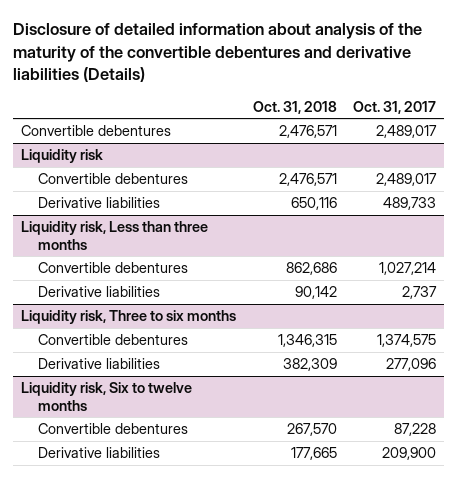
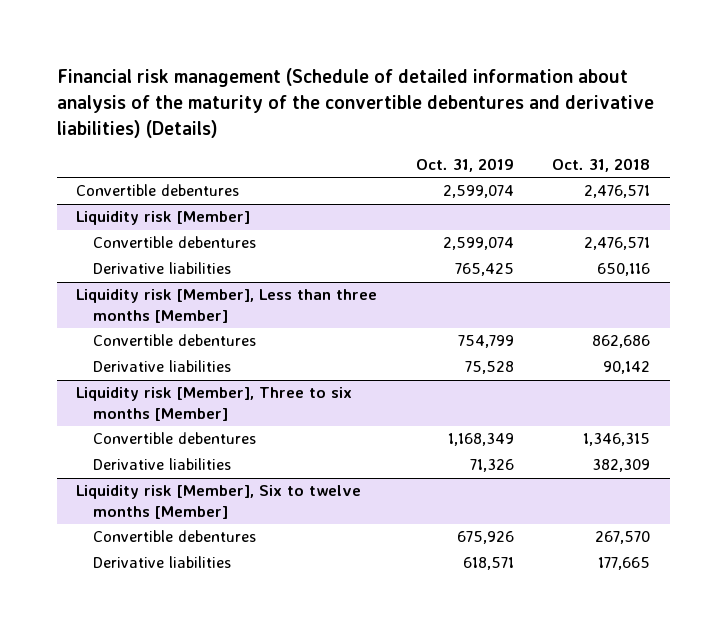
[12,23,422,83] Disclosure of detailed information about analysis of the maturity of the convertible debentures and derivative liabilities (Details) -> [57,68,655,138] Financial risk management (Schedule of detailed information about analysis of the maturity of the convertible debentures and derivative liabilities) (Details)
[353,100,437,114] Oct. 31, 2017 -> none
none -> [415,158,514,173] Oct. 31, 2019
[21,149,104,164] Liquidity risk -> [76,211,251,226] Liquidity risk [Member]
[21,221,209,250] Liquidity risk, Less than three months -> [76,289,378,324] Liquidity risk [Member], Less than three months [Member]
[21,310,237,325] Liquidity risk, Three to six months -> [76,387,353,422] Liquidity risk [Member], Three to six months [Member]
[21,382,193,411] Liquidity risk, Six to twelve months -> [76,485,362,520] Liquidity risk [Member], Six to twelve months [Member]

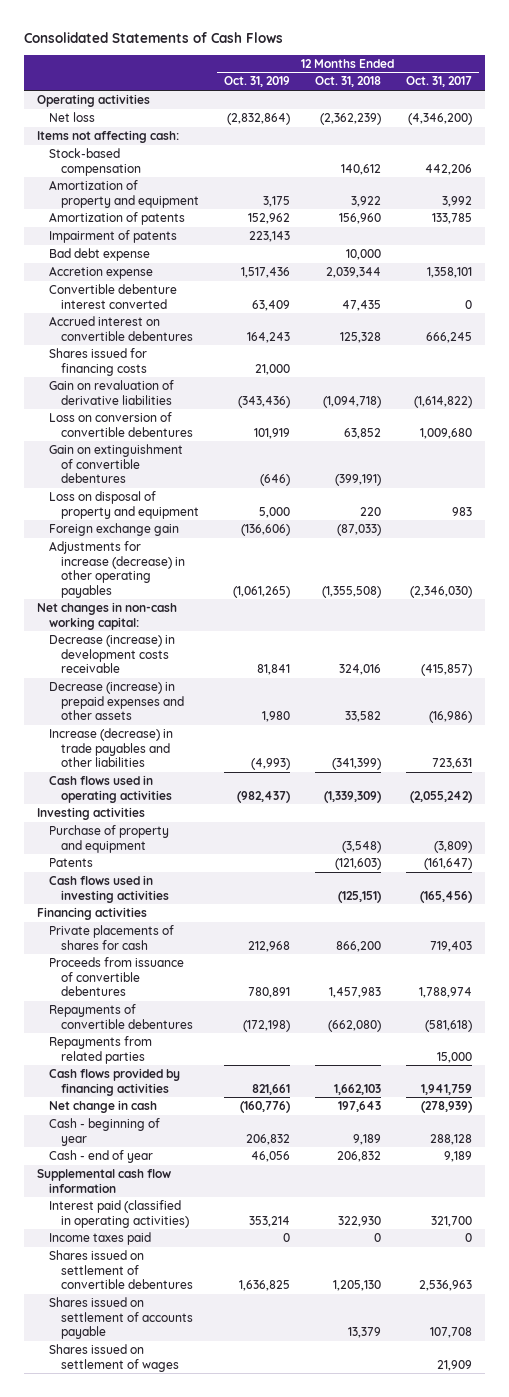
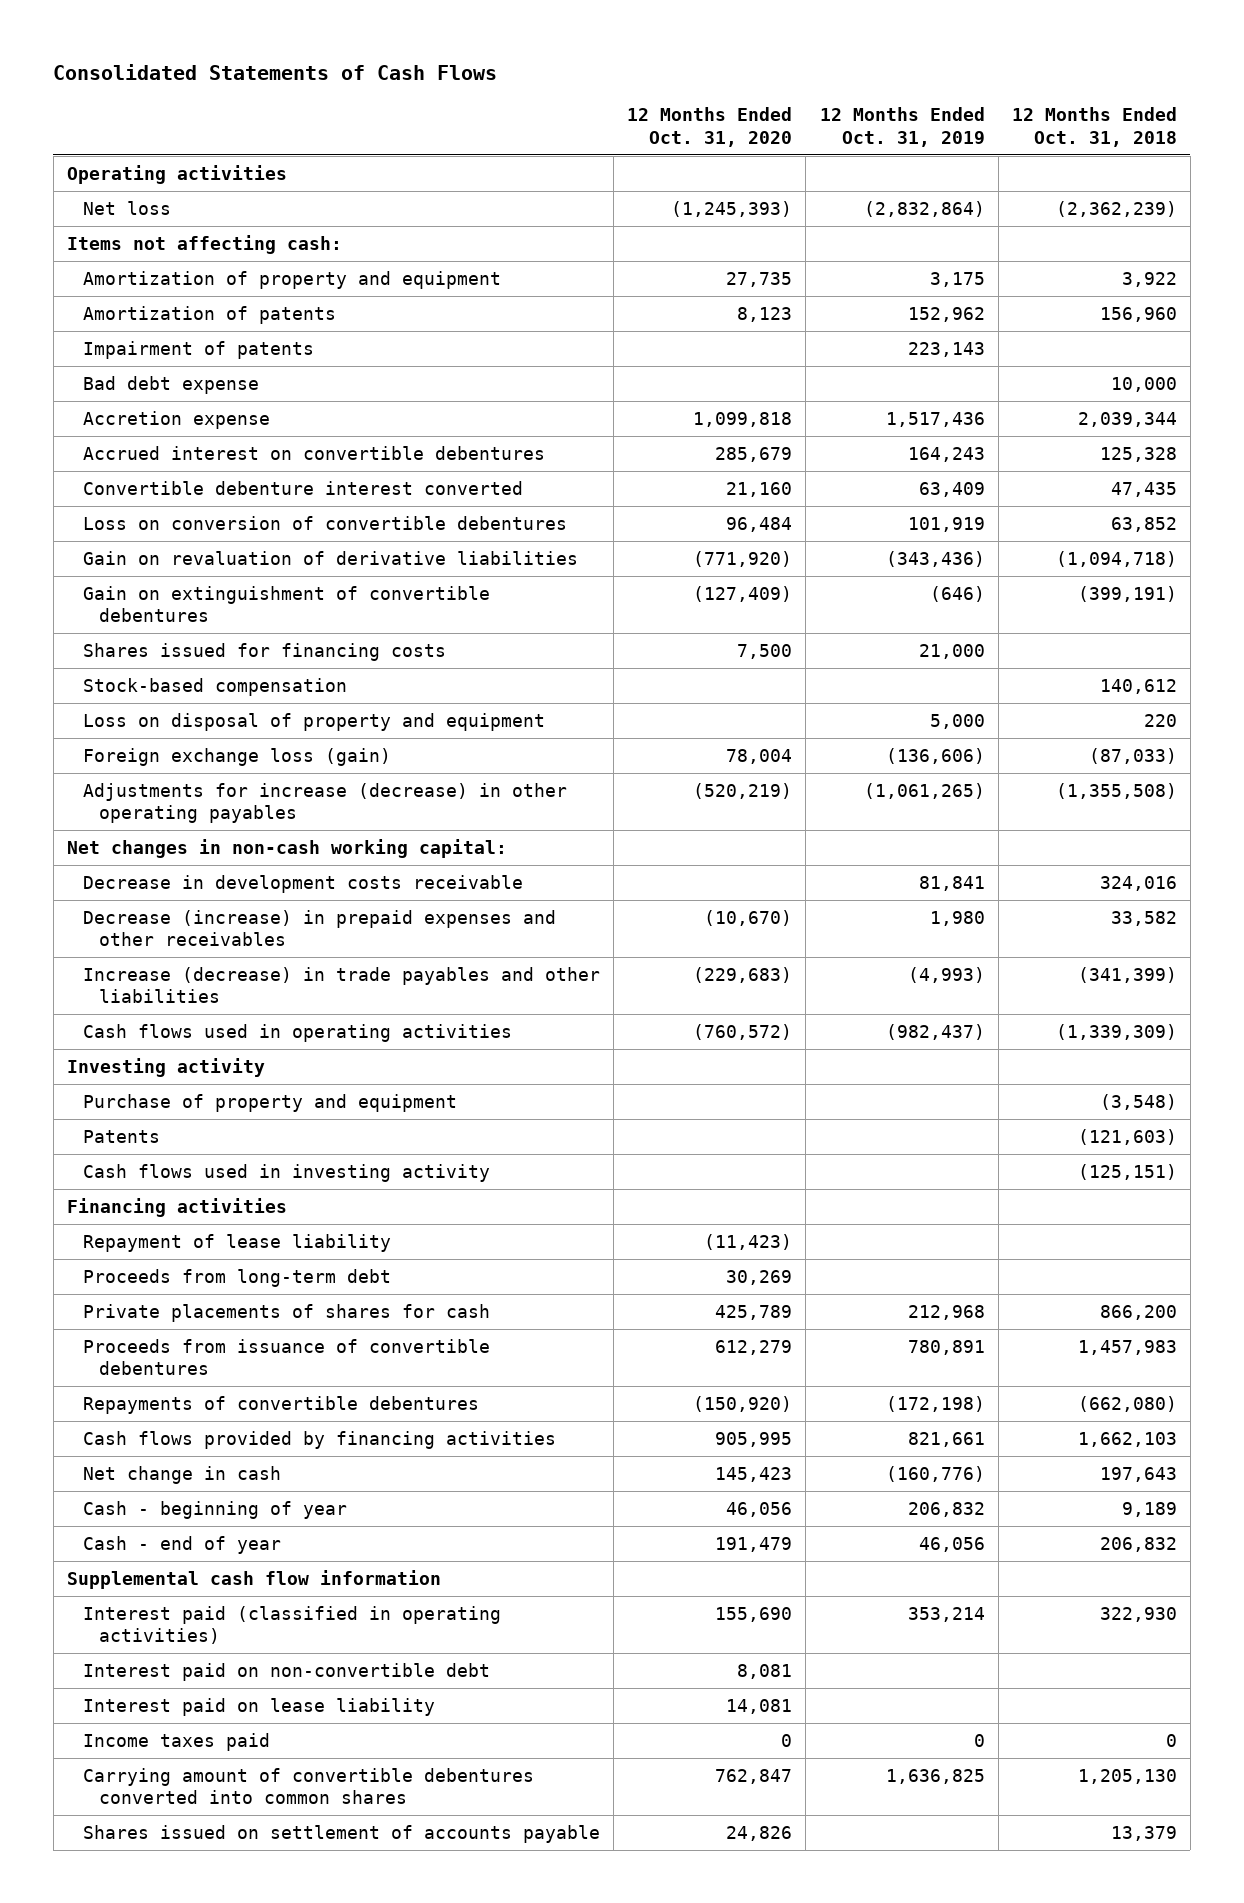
[406,76,473,88] Oct. 31, 2017 -> none
none -> [627,107,793,147] 12 Months Ended Oct. 31, 2020
[48,284,177,309] Convertible debenture interest converted -> [83,480,524,495] Convertible debenture interest converted
[48,380,174,405] Gain on revaluation of derivative liabilities -> [83,550,579,565] Gain on revaluation of derivative liabilities
[48,348,147,376] Shares issued for financing costs -> [83,642,447,661] Shares issued for financing costs
[48,148,141,176] Stock-based compensation -> [83,677,348,696] Stock-based compensation
[48,523,179,537] Foreign exchange gain -> [83,747,392,766] Foreign exchange loss (gain)
[48,635,175,674] Decrease (increase) in development costs receivable -> [83,874,524,893] Decrease in development costs receivable
[48,682,184,721] Decrease (increase) in prepaid expenses and other assets -> [83,909,557,947] Decrease (increase) in prepaid expenses and other receivables
[36,807,145,821] Investing activities -> [66,1057,265,1077] Investing activity
[48,875,169,903] Cash flows used in investing activities -> [83,1163,491,1182] Cash flows used in investing activity
none -> [83,1233,392,1252] Repayment of lease liability
none -> [83,1268,392,1287] Proceeds from long-term debt
[48,1036,152,1064] Repayments from related parties -> none
none -> [83,1662,491,1681] Interest paid on non-convertible debt
none -> [83,1697,436,1716] Interest paid on lease liability
[48,1250,193,1290] Shares issued on settlement of convertible debentures -> [83,1767,535,1805] Carrying amount of convertible debentures converted into common shares
[48,1344,179,1372] Shares issued on settlement of wages -> none

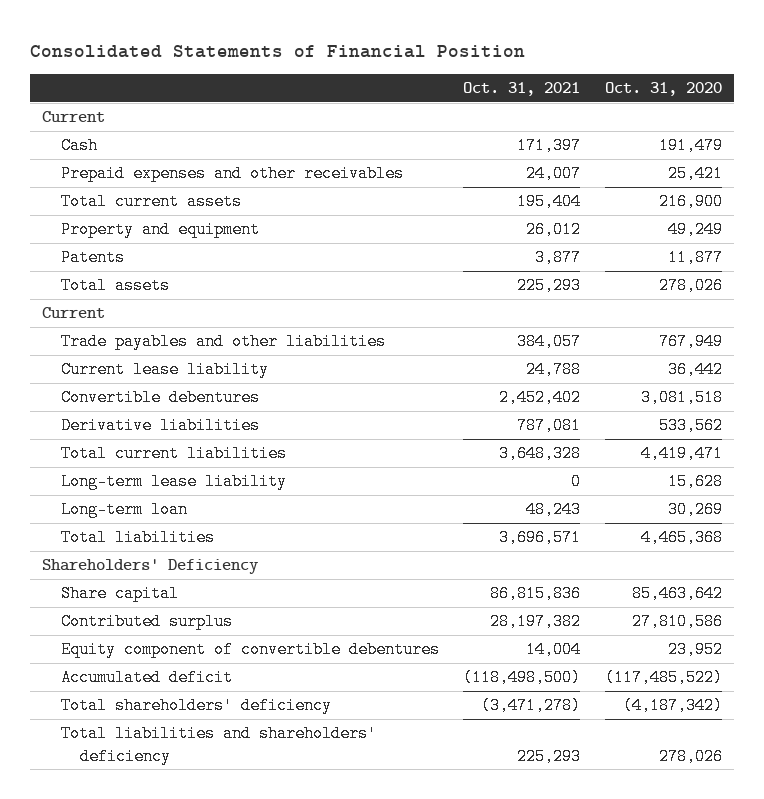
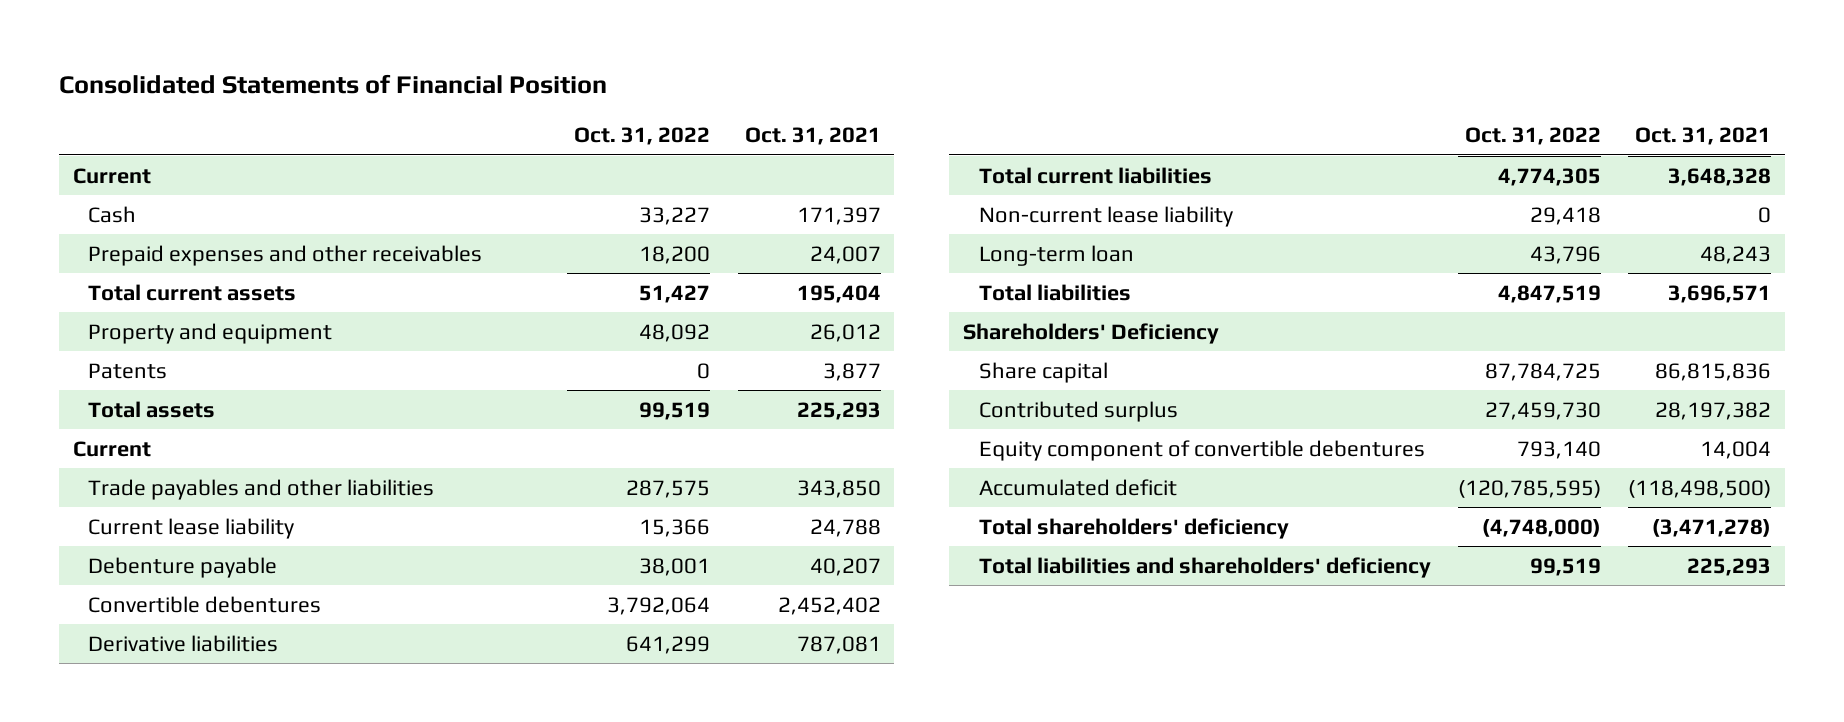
[604,82,722,97] Oct. 31, 2020 -> none
none -> [574,127,711,146] Oct. 31, 2022
[517,333,582,351] 384,057 -> [796,479,881,498] 343,850
none -> [88,556,278,578] Debenture payable
[60,473,287,491] Long-term lease liability -> [978,205,1233,227] Non-current lease liability

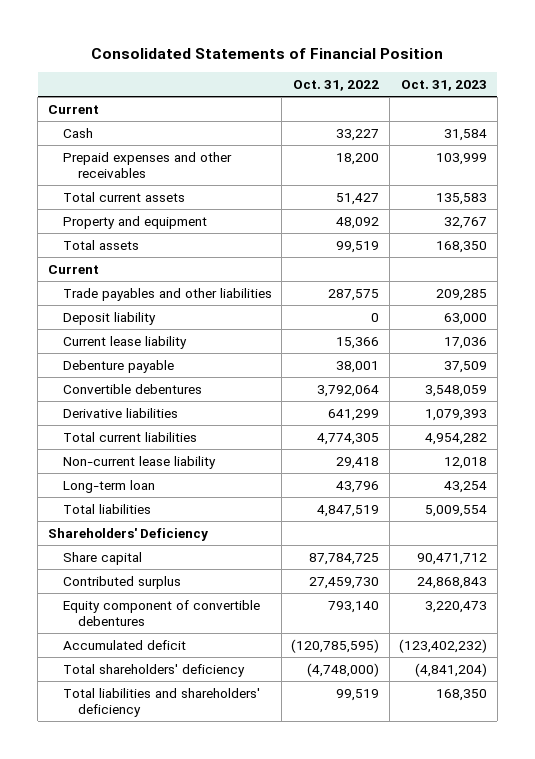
[744,127,881,146] Oct. 31, 2021 -> none
none -> [401,79,488,91] Oct. 31, 2023
[88,362,168,379] Patents -> none
none -> [62,311,156,325] Deposit liability

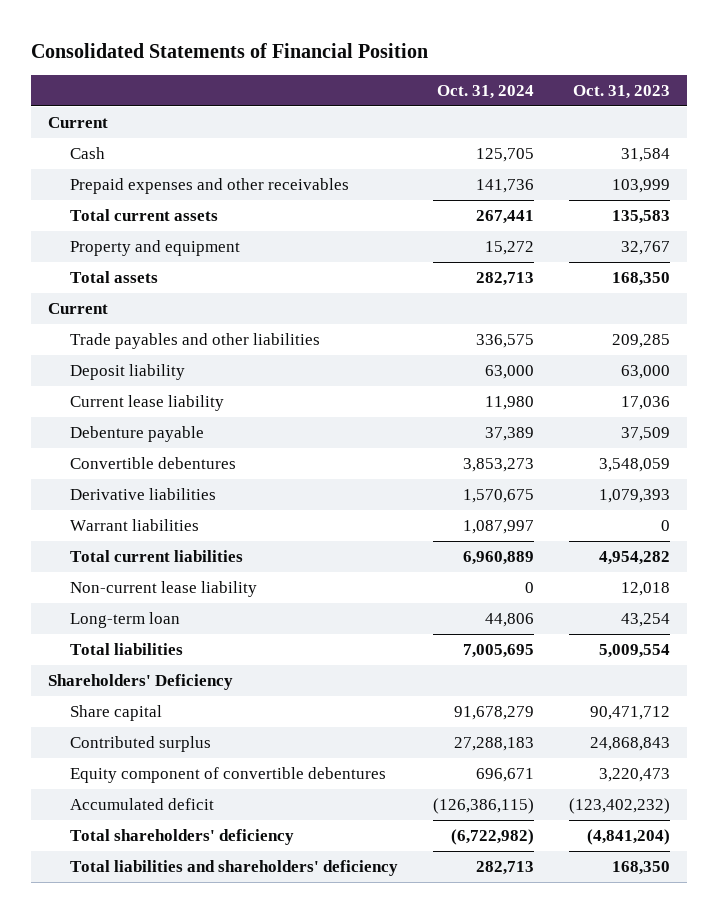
[293,79,380,91] Oct. 31, 2022 -> none
none -> [436,84,534,99] Oct. 31, 2024
none -> [69,518,199,531] Warrant liabilities

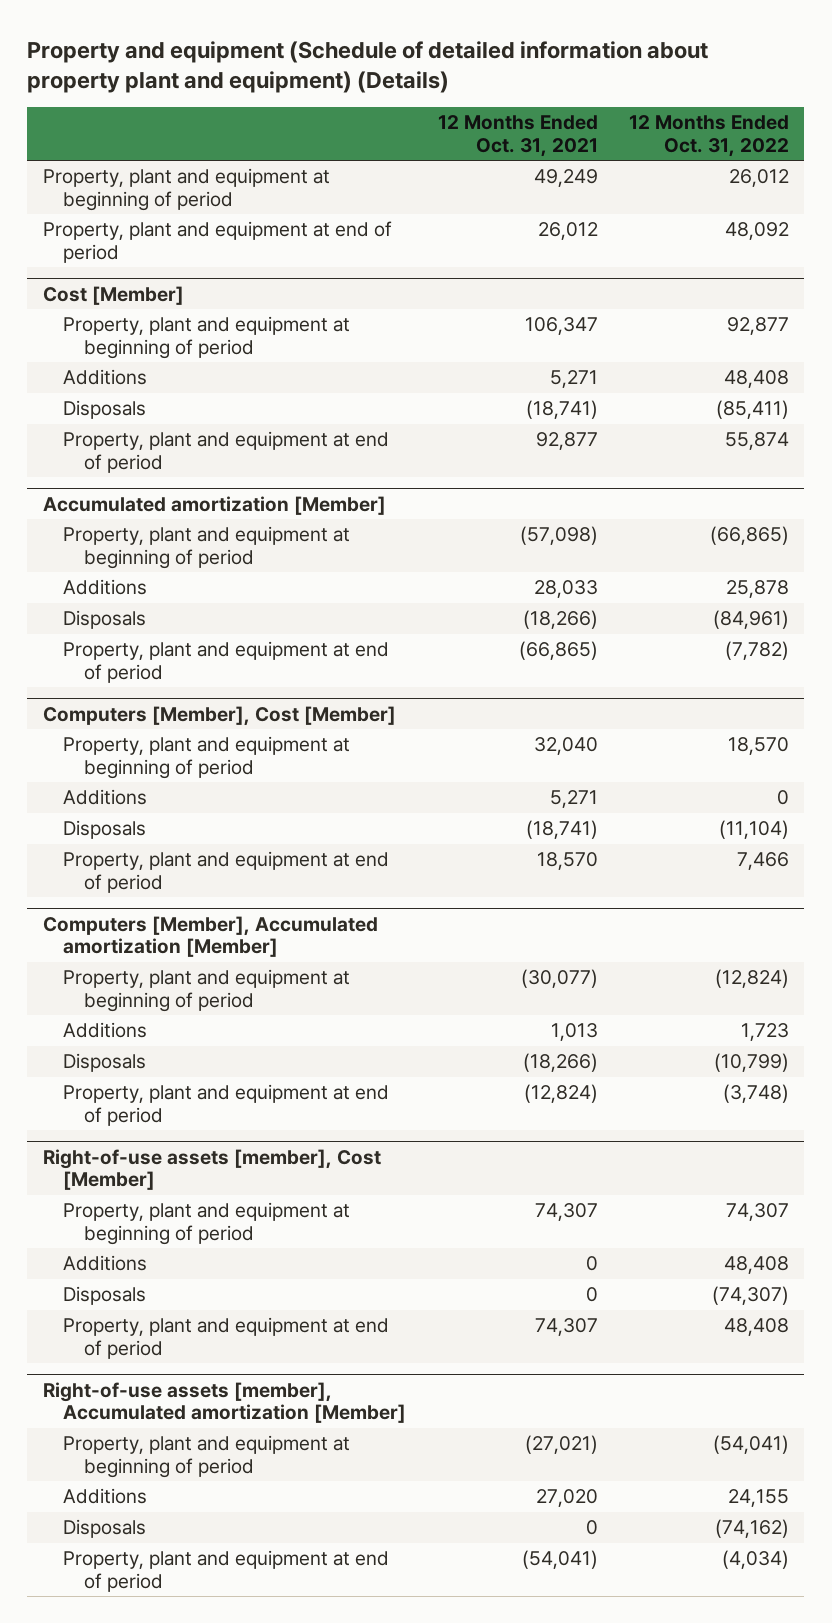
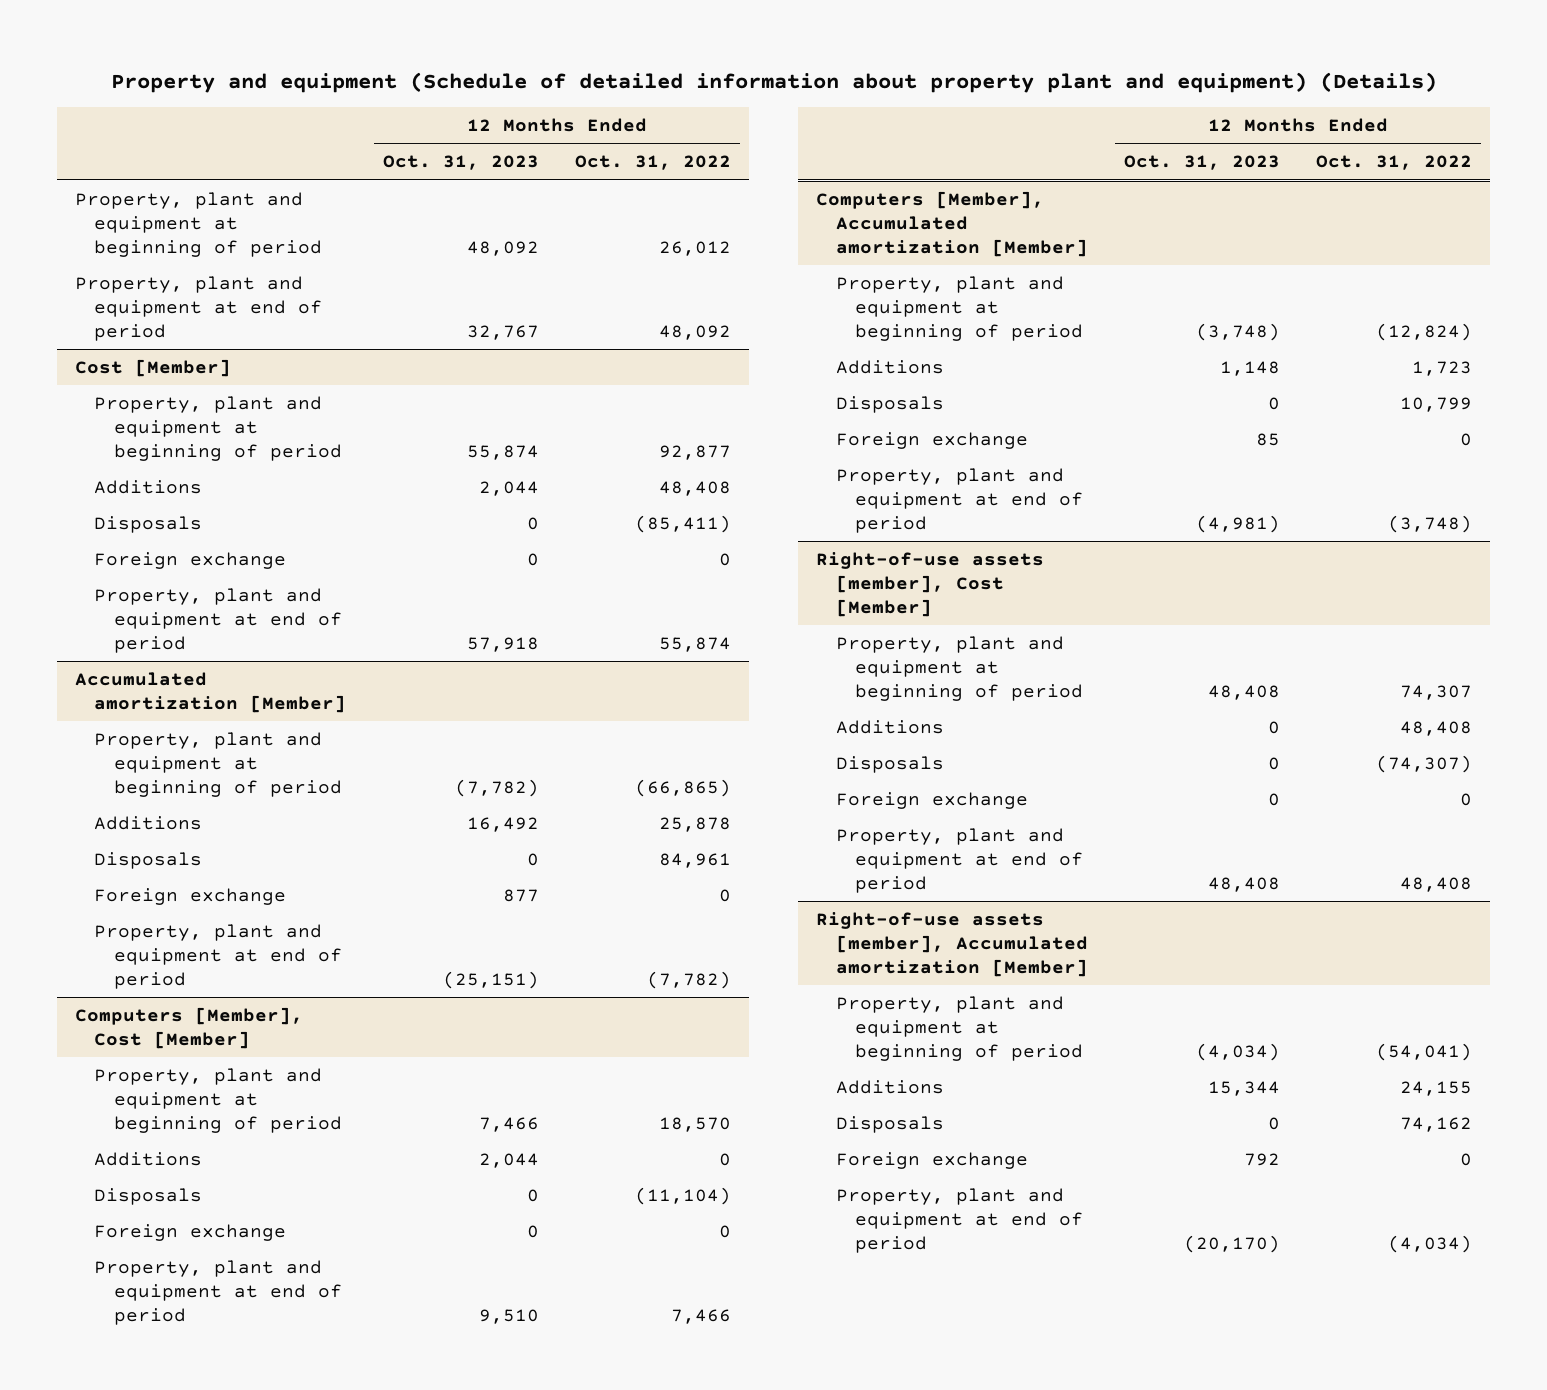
[437,115,598,157] 12 Months Ended Oct. 31, 2021 -> none
none -> [382,155,539,171] Oct. 31, 2023
none -> [94,551,287,569] Foreign exchange
[712,610,789,630] (84,961) -> [658,852,731,868] 84,961
none -> [94,887,287,905] Foreign exchange
none -> [94,1223,287,1241] Foreign exchange
[713,1053,789,1073] (10,799) -> [1400,396,1473,412] 10,799
none -> [835,431,1028,449] Foreign exchange
none -> [835,791,1028,809] Foreign exchange
[714,1519,789,1539] (74,162) -> [1400,1116,1473,1132] 74,162
none -> [835,1151,1028,1169] Foreign exchange

